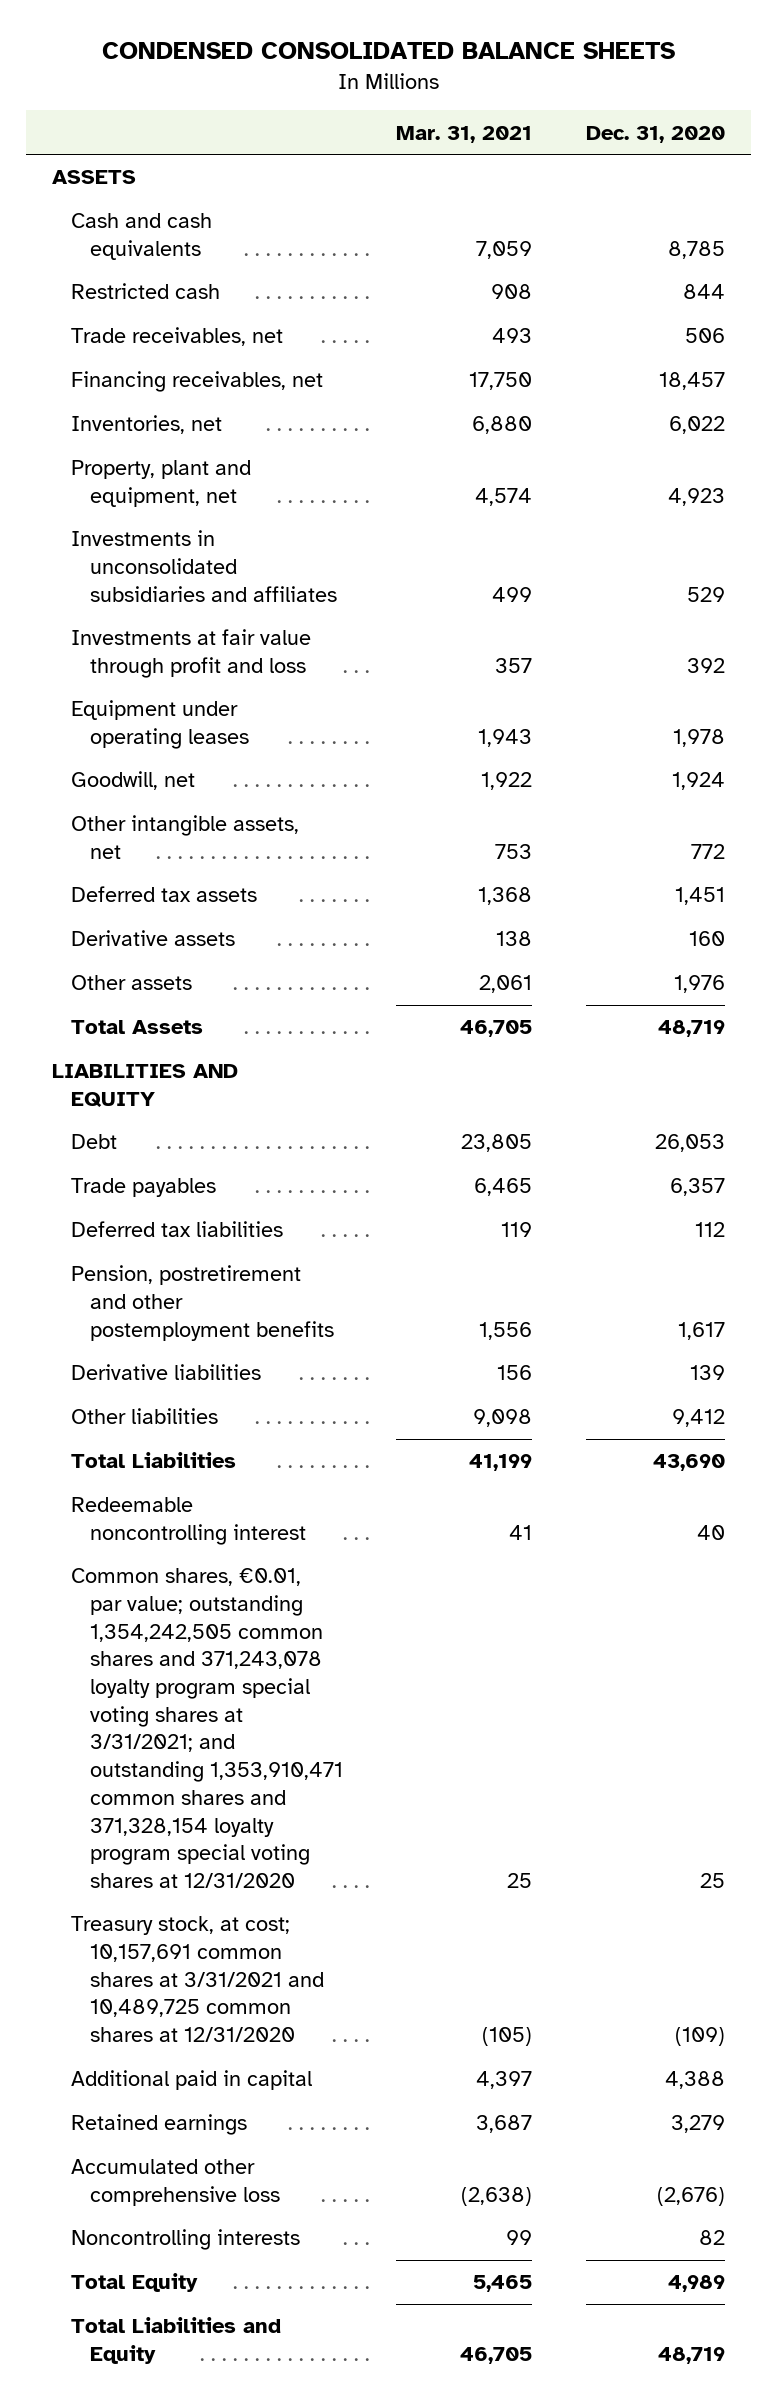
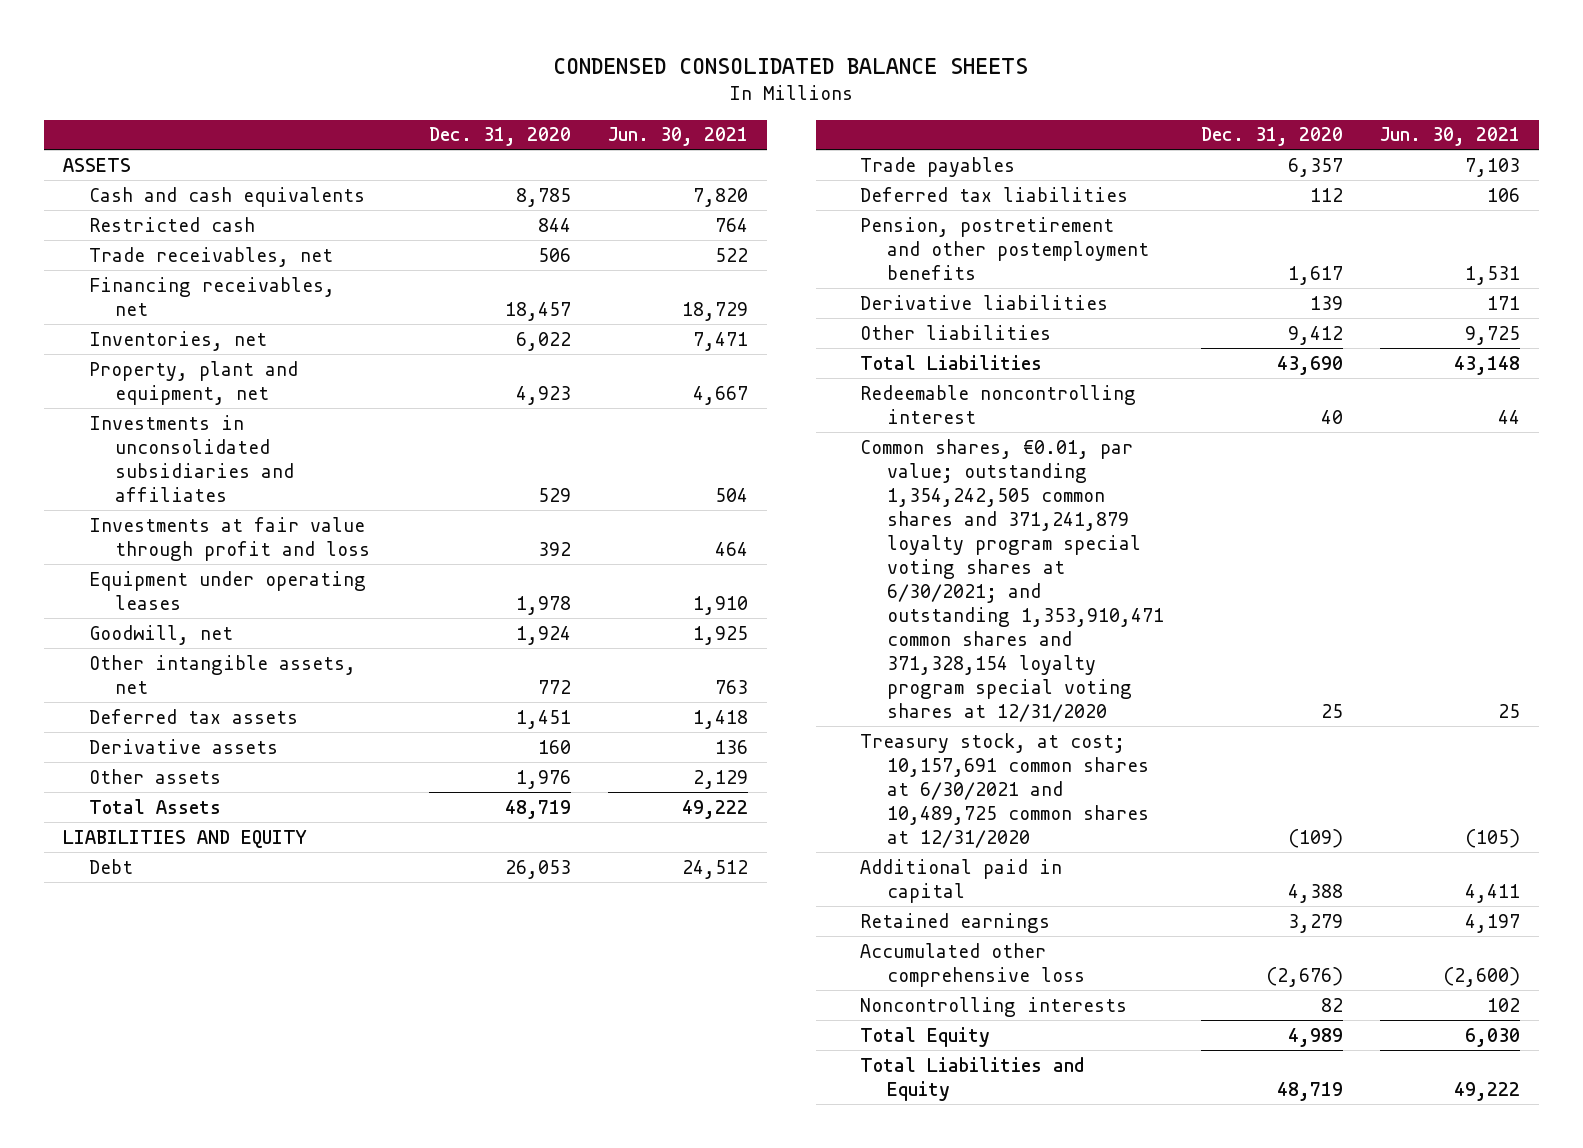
[396,125,533,143] Mar. 31, 2021 -> none
none -> [608,127,749,147] Jun. 30, 2021
[71,1568,344,1888] Common shares, €0.01, par value; outstanding 1,354,242,505 common shares and 371,243,078 loyalty program special voting shares at 3/31/2021; and outstanding 1,353,910,471 common shares and 371,328,154 loyalty program special voting shares at 12/31/2020 -> [860,438,1164,723] Common shares, €0.01, par value; outstanding 1,354,242,505 common shares and 371,241,879 loyalty program special voting shares at 6/30/2021; and outstanding 1,353,910,471 common shares and 371,328,154 loyalty program special voting shares at 12/31/2020
[71,1916,325,2043] Treasury stock, at cost; 10,157,691 common shares at 3/31/2021 and 10,489,725 common shares at 12/31/2020 -> [860,732,1149,848] Treasury stock, at cost; 10,157,691 common shares at 6/30/2021 and 10,489,725 common shares at 12/31/2020

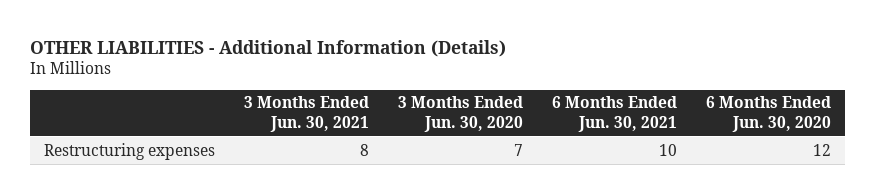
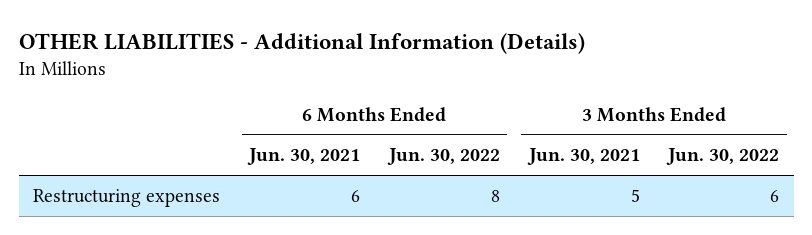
[398,96,524,133] 3 Months Ended Jun. 30, 2020 -> none
[705,96,831,133] 6 Months Ended Jun. 30, 2020 -> none
none -> [386,148,500,166] Jun. 30, 2022
none -> [666,148,780,166] Jun. 30, 2022
[360,143,370,156] 8 -> [630,189,640,203] 5
[658,143,677,156] 10 -> [350,190,360,203] 6

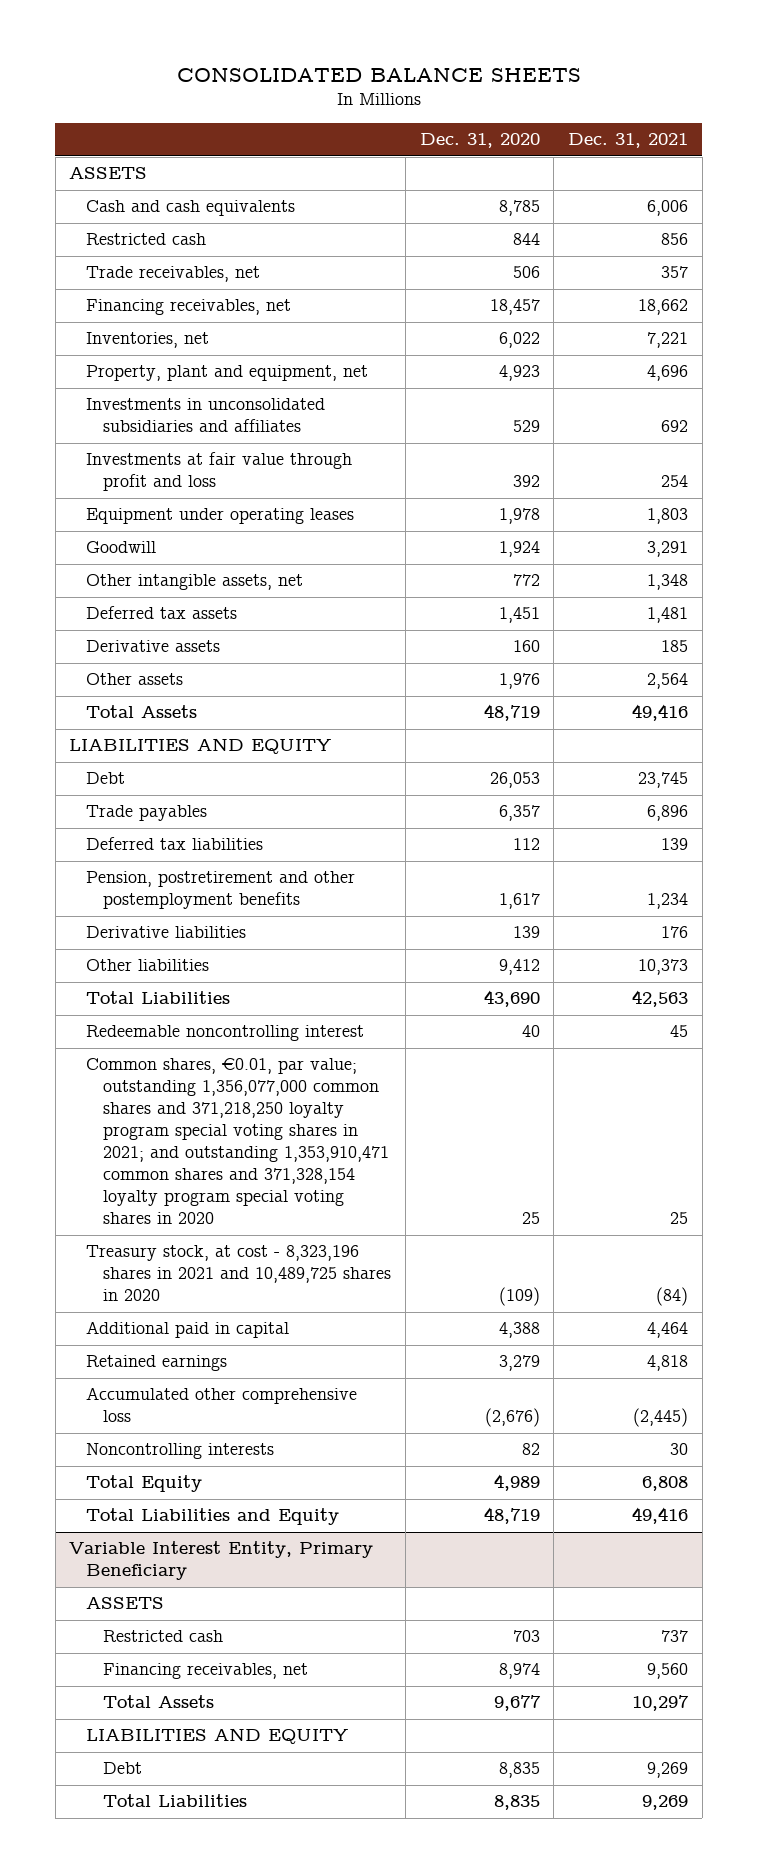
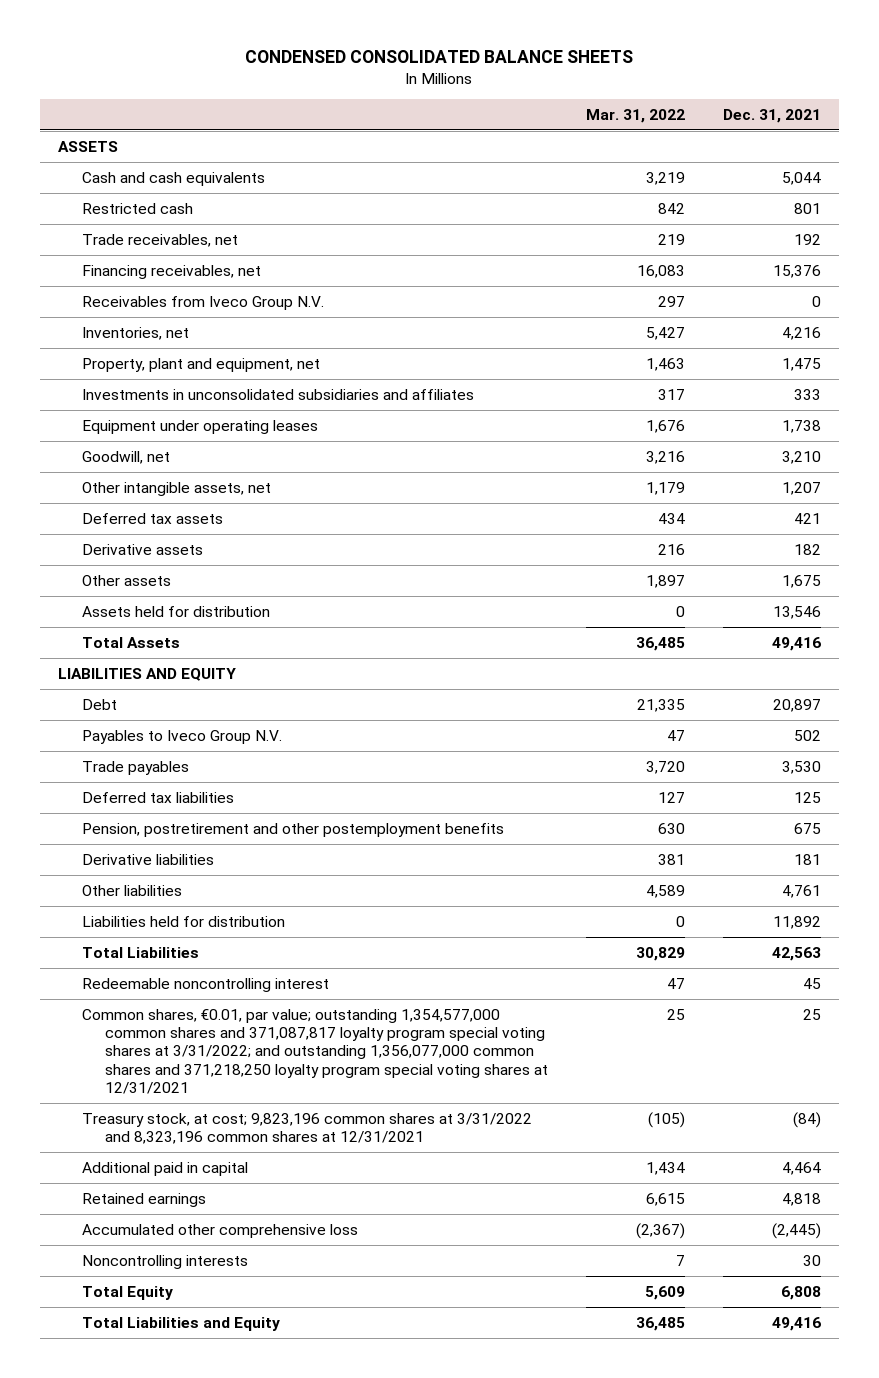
[176,67,581,82] CONSOLIDATED BALANCE SHEETS -> [245,50,634,64] CONDENSED CONSOLIDATED BALANCE SHEETS
[419,133,540,149] Dec. 31, 2020 -> none
none -> [586,108,686,123] Mar. 31, 2022
[86,452,353,492] Investments at fair value through profit and loss -> none
[646,200,688,217] 6,006 -> [781,171,821,185] 5,044
[660,233,688,246] 856 -> [793,202,821,214] 801
[660,266,688,279] 357 -> [793,233,821,245] 192
[637,299,688,316] 18,662 -> [772,264,821,278] 15,376
none -> [81,295,324,310] Receivables from Iveco Group N.V.
[646,332,688,349] 7,221 -> [781,326,821,340] 4,216
[646,365,688,382] 4,696 -> [781,357,821,371] 1,475
[660,420,688,433] 692 -> [793,388,821,400] 333
[646,508,688,525] 1,803 -> [781,419,821,433] 1,738
[86,541,157,554] Goodwill -> [81,450,170,464] Goodwill, net
[646,541,688,558] 3,291 -> [781,450,821,464] 3,210
[646,574,688,591] 1,348 -> [781,481,821,495] 1,207
[646,607,688,624] 1,481 -> [793,512,821,524] 421
[660,640,688,653] 185 -> [793,543,821,555] 182
[646,673,688,690] 2,564 -> [781,574,821,588] 1,675
none -> [81,605,270,617] Assets held for distribution
[637,772,688,789] 23,745 -> [772,698,821,712] 20,897
none -> [81,729,282,744] Payables to Iveco Group N.V.
[646,805,688,822] 6,896 -> [781,760,821,774] 3,530
[660,838,688,851] 139 -> [793,791,821,803] 125
[646,893,688,910] 1,234 -> [793,822,821,834] 675
[660,926,688,939] 176 -> [793,853,821,865] 181
[637,959,688,976] 10,373 -> [781,884,821,898] 4,761
none -> [81,915,285,927] Liabilities held for distribution
[86,1058,390,1225] Common shares, €0.01, par value; outstanding 1,356,077,000 common shares and 371,218,250 loyalty program special voting shares in 2021; and outstanding 1,353,910,471 common shares and 371,328,154 loyalty program special voting shares in 2020 -> [81,1008,549,1095] Common shares, €0.01, par value; outstanding 1,354,577,000 common shares and 371,087,817 loyalty program special voting shares at 3/31/2022; and outstanding 1,356,077,000 common shares and 371,218,250 loyalty program special voting shares at 12/31/2021
[86,1245,392,1302] Treasury stock, at cost - 8,323,196 shares in 2021 and 10,489,725 shares in 2020 -> [81,1112,532,1145] Treasury stock, at cost; 9,823,196 common shares at 3/31/2022 and 8,323,196 common shares at 12/31/2021
[69,1541,374,1581] Variable Interest Entity, Primary Beneficiary -> none
[86,1597,165,1610] ASSETS -> none
[103,1630,224,1643] Restricted cash -> none
[103,1663,309,1680] Financing receivables, net -> none
[103,1695,215,1709] Total Assets -> none
[86,1728,349,1745] LIABILITIES AND EQUITY -> none
[103,1762,143,1775] Debt -> none
[103,1794,248,1808] Total Liabilities -> none

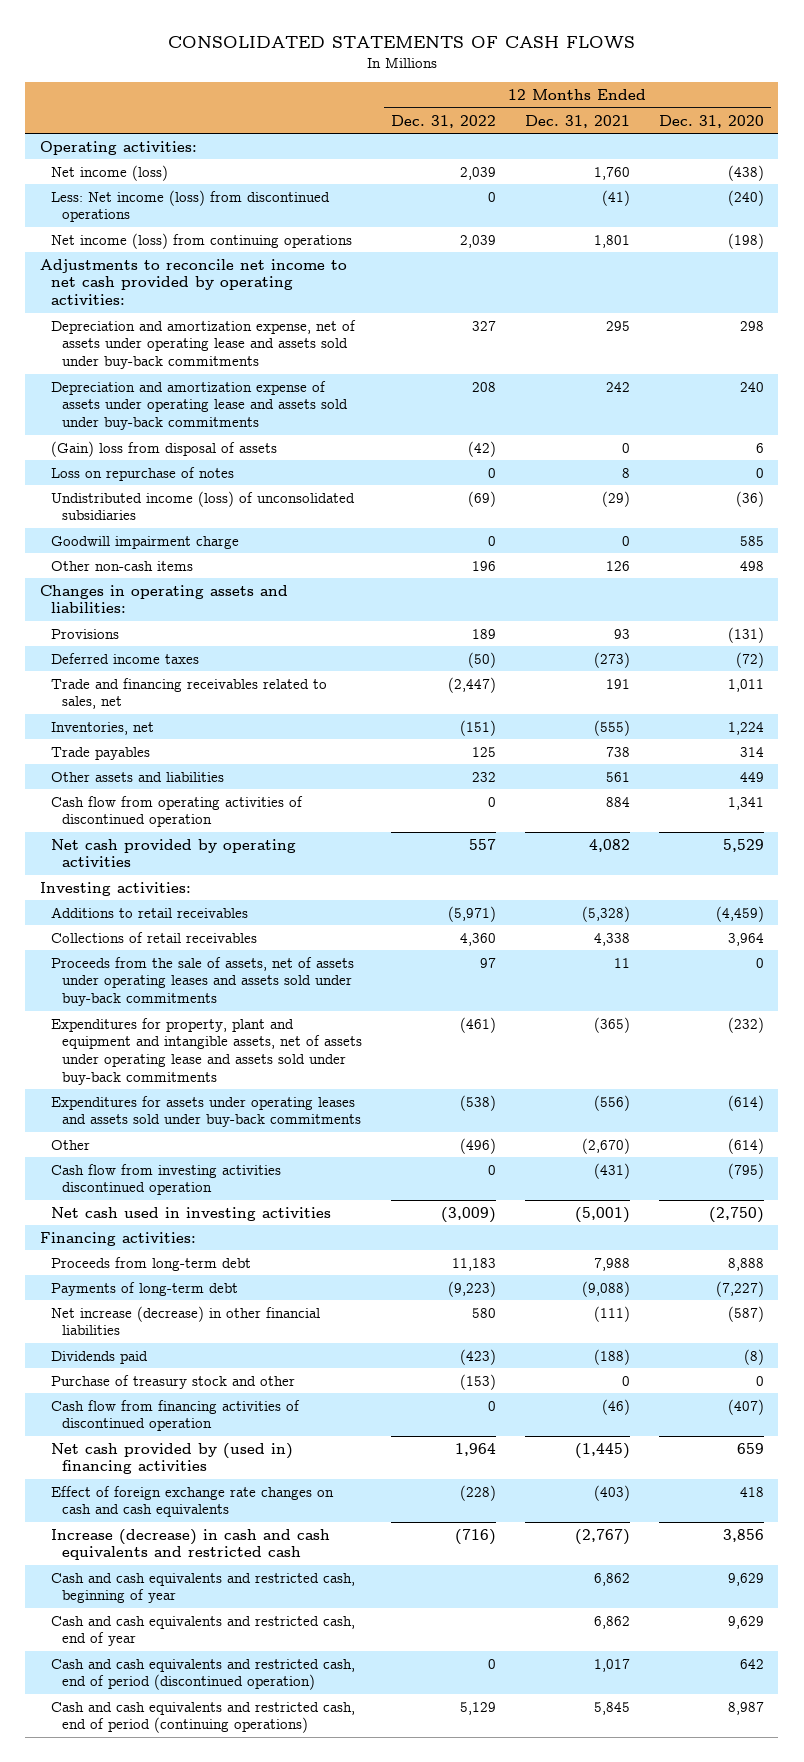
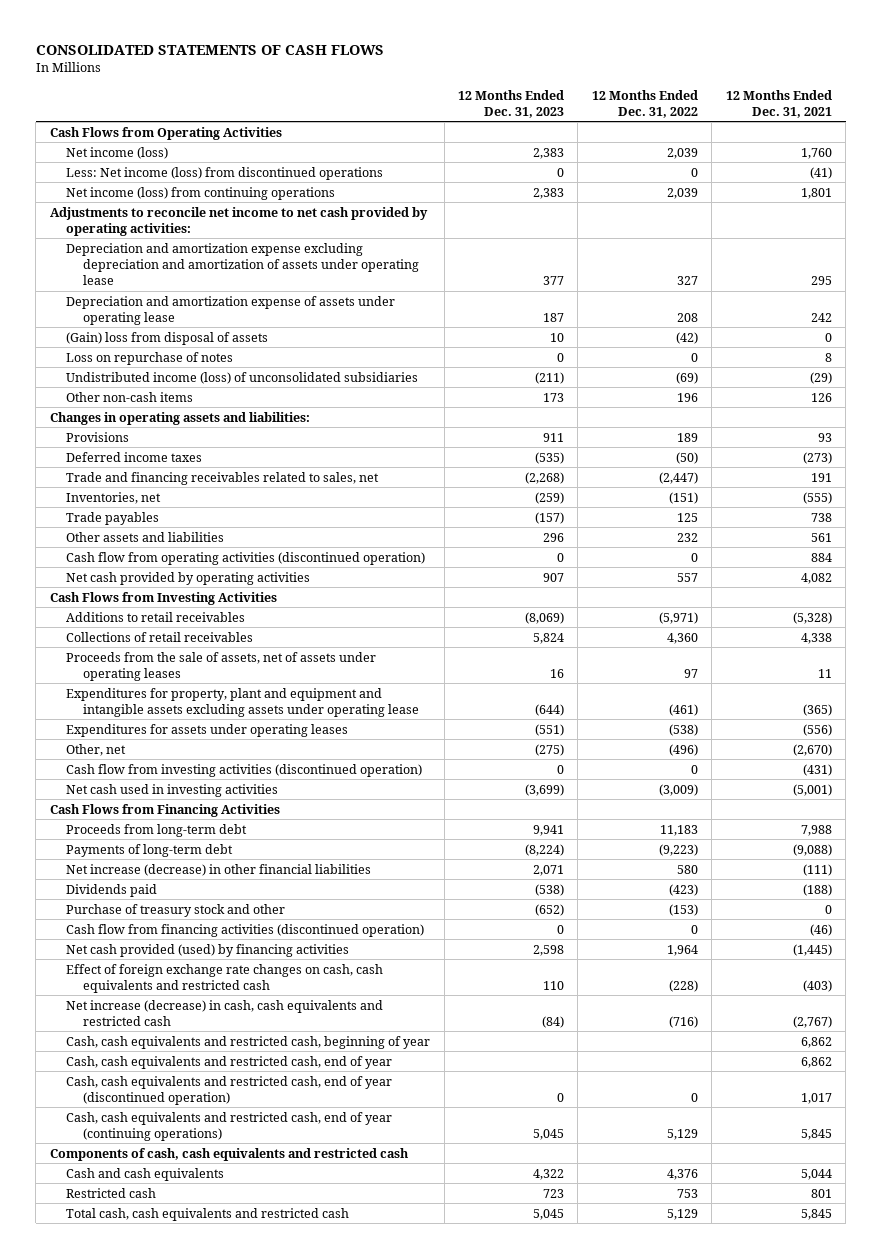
[658,114,764,128] Dec. 31, 2020 -> none
none -> [457,89,564,119] 12 Months Ended Dec. 31, 2023
[39,140,197,155] Operating activities: -> [49,126,282,140] Cash Flows from Operating Activities
[50,319,356,369] Depreciation and amortization expense, net of assets under operating lease and assets sold under buy-back commitments -> [66,242,419,286] Depreciation and amortization expense excluding depreciation and amortization of assets under operating lease
[50,380,349,430] Depreciation and amortization expense of assets under operating lease and assets sold under buy-back commitments -> [66,295,396,325] Depreciation and amortization expense of assets under operating lease
[50,535,239,549] Goodwill impairment charge -> none
[50,795,303,828] Cash flow from operating activities of discontinued operation -> [66,551,426,565] Cash flow from operating activities (discontinued operation)
[39,881,191,896] Investing activities: -> [49,591,277,605] Cash Flows from Investing Activities
[50,956,354,1006] Proceeds from the sale of assets, net of assets under operating leases and assets sold under buy-back commitments -> [66,651,377,681] Proceeds from the sale of assets, net of assets under operating leases
[50,1017,363,1085] Expenditures for property, plant and equipment and intangible assets, net of assets under operating lease and assets sold under buy-back commitments -> [66,687,419,717] Expenditures for property, plant and equipment and intangible assets excluding assets under operating lease
[50,1095,362,1128] Expenditures for assets under operating leases and assets sold under buy-back commitments -> [66,723,349,737] Expenditures for assets under operating leases
[50,1139,90,1150] Other -> [66,743,127,756] Other, net
[50,1163,281,1196] Cash flow from investing activities discontinued operation -> [66,763,423,777] Cash flow from investing activities (discontinued operation)
[39,1231,196,1246] Financing activities: -> [49,803,280,817] Cash Flows from Financing Activities
[50,1399,300,1432] Cash flow from financing activities of discontinued operation -> [66,923,425,937] Cash flow from financing activities (discontinued operation)
[50,1442,293,1475] Net cash provided by (used in) financing activities -> [66,943,350,957] Net cash provided (used) by financing activities
[50,1485,334,1518] Effect of foreign exchange rate changes on cash and cash equivalents -> [66,963,384,993] Effect of foreign exchange rate changes on cash, cash equivalents and restricted cash
[50,1528,330,1561] Increase (decrease) in cash and cash equivalents and restricted cash -> [66,999,384,1026] Net increase (decrease) in cash, cash equivalents and restricted cash
[50,1572,355,1604] Cash and cash equivalents and restricted cash, beginning of year -> [66,1035,431,1049] Cash, cash equivalents and restricted cash, beginning of year
[50,1615,355,1647] Cash and cash equivalents and restricted cash, end of year -> [66,1055,393,1069] Cash, cash equivalents and restricted cash, end of year
[50,1658,355,1691] Cash and cash equivalents and restricted cash, end of period (discontinued operation) -> [66,1075,393,1105] Cash, cash equivalents and restricted cash, end of year (discontinued operation)
[50,1701,355,1734] Cash and cash equivalents and restricted cash, end of period (continuing operations) -> [66,1111,393,1141] Cash, cash equivalents and restricted cash, end of year (continuing operations)
none -> [49,1147,409,1161] Components of cash, cash equivalents and restricted cash
none -> [66,1167,225,1181] Cash and cash equivalents
none -> [66,1187,157,1198] Restricted cash
none -> [66,1207,350,1221] Total cash, cash equivalents and restricted cash

